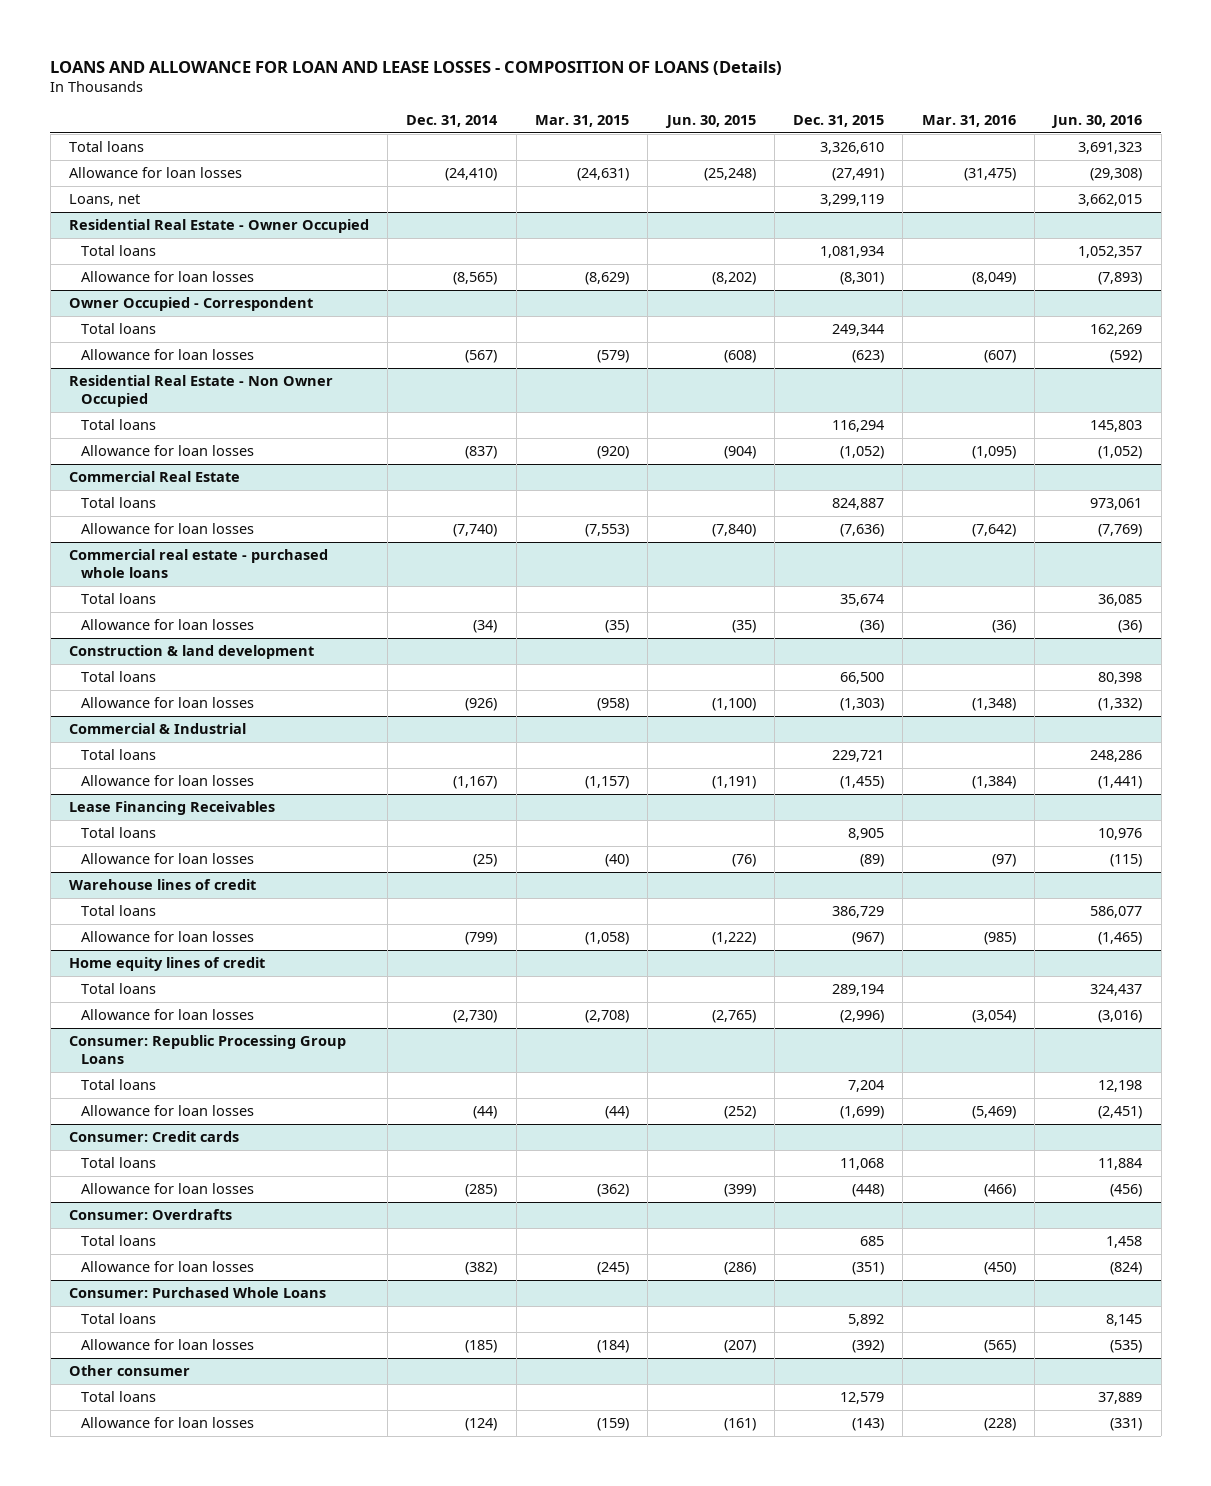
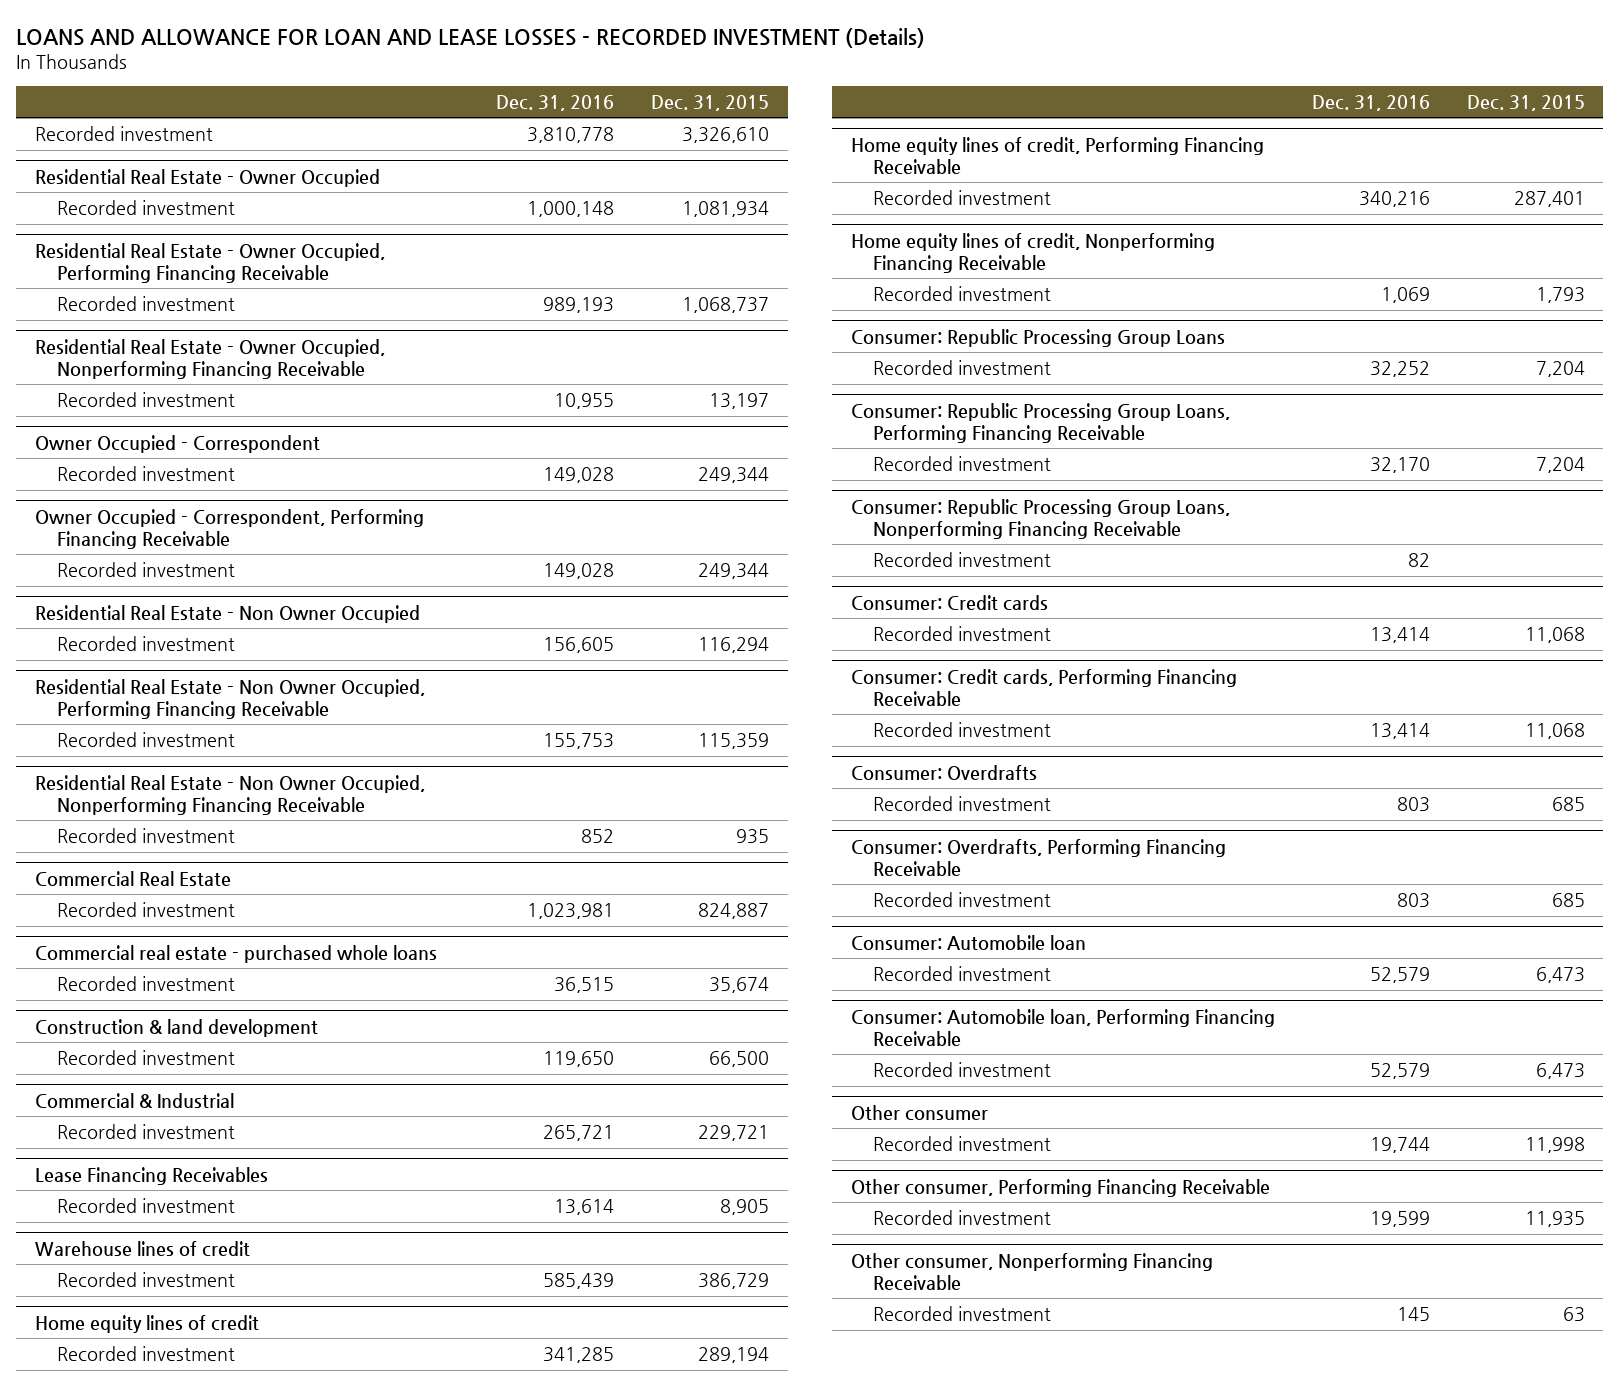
[50,60,783,75] LOANS AND ALLOWANCE FOR LOAN AND LEASE LOSSES - COMPOSITION OF LOANS (Details) -> [16,27,926,48] LOANS AND ALLOWANCE FOR LOAN AND LEASE LOSSES - RECORDED INVESTMENT (Details)
[406,115,499,128] Dec. 31, 2014 -> none
[535,115,630,128] Mar. 31, 2015 -> none
[664,115,756,129] Jun. 30, 2015 -> none
[921,115,1016,128] Mar. 31, 2016 -> none
[1051,115,1143,129] Jun. 30, 2016 -> none
none -> [495,94,614,111] Dec. 31, 2016
[68,167,242,179] Allowance for loan losses -> none
[68,194,140,207] Loans, net -> none
[68,141,144,153] Total loans -> [34,126,213,142] Recorded investment
[80,271,254,283] Allowance for loan losses -> none
[80,245,156,257] Total loans -> [56,200,235,216] Recorded investment
none -> [34,242,385,283] Residential Real Estate - Owner Occupied, Performing Financing Receivable
none -> [56,296,235,312] Recorded investment
none -> [34,338,385,379] Residential Real Estate - Owner Occupied, Nonperforming Financing Receivable
none -> [56,392,235,408] Recorded investment
[80,349,254,361] Allowance for loan losses -> none
[80,323,156,335] Total loans -> [56,466,235,482] Recorded investment
none -> [34,508,424,549] Owner Occupied - Correspondent, Performing Financing Receivable
none -> [56,562,235,578] Recorded investment
[80,445,254,457] Allowance for loan losses -> none
[80,419,156,431] Total loans -> [56,636,235,652] Recorded investment
none -> [34,678,425,719] Residential Real Estate - Non Owner Occupied, Performing Financing Receivable
none -> [56,732,235,748] Recorded investment
none -> [34,774,425,815] Residential Real Estate - Non Owner Occupied, Nonperforming Financing Receivable
none -> [56,828,235,844] Recorded investment
[80,523,254,535] Allowance for loan losses -> none
[80,497,156,509] Total loans -> [56,902,235,918] Recorded investment
[80,619,254,631] Allowance for loan losses -> none
[80,593,156,605] Total loans -> [56,976,235,992] Recorded investment
[80,697,254,709] Allowance for loan losses -> none
[80,671,156,683] Total loans -> [56,1050,235,1066] Recorded investment
[80,775,254,787] Allowance for loan losses -> none
[80,749,156,761] Total loans -> [56,1124,235,1140] Recorded investment
[80,853,254,865] Allowance for loan losses -> none
[80,827,156,839] Total loans -> [56,1198,235,1214] Recorded investment
[80,931,254,943] Allowance for loan losses -> none
[80,905,156,917] Total loans -> [56,1272,235,1288] Recorded investment
[80,1009,254,1021] Allowance for loan losses -> none
[80,983,156,995] Total loans -> [56,1346,235,1362] Recorded investment
none -> [850,136,1264,175] Home equity lines of credit, Performing Financing Receivable
none -> [872,190,1051,206] Recorded investment
none -> [850,232,1215,273] Home equity lines of credit, Nonperforming Financing Receivable
none -> [872,286,1051,302] Recorded investment
[80,1105,254,1117] Allowance for loan losses -> none
[80,1079,156,1091] Total loans -> [872,360,1051,376] Recorded investment
none -> [850,402,1230,443] Consumer: Republic Processing Group Loans, Performing Financing Receivable
none -> [872,456,1051,472] Recorded investment
none -> [850,498,1230,539] Consumer: Republic Processing Group Loans, Nonperforming Financing Receivable
none -> [872,552,1051,568] Recorded investment
[80,1183,254,1195] Allowance for loan losses -> none
[80,1157,156,1169] Total loans -> [872,626,1051,642] Recorded investment
none -> [850,668,1237,707] Consumer: Credit cards, Performing Financing Receivable
none -> [872,722,1051,738] Recorded investment
[80,1261,254,1273] Allowance for loan losses -> none
[68,1287,326,1299] Consumer: Purchased Whole Loans -> none
[80,1313,156,1325] Total loans -> none
[80,1339,254,1351] Allowance for loan losses -> none
[80,1235,156,1247] Total loans -> [872,796,1051,812] Recorded investment
none -> [850,838,1226,877] Consumer: Overdrafts, Performing Financing Receivable
none -> [872,892,1051,908] Recorded investment
none -> [850,934,1086,950] Consumer: Automobile loan
none -> [872,966,1051,982] Recorded investment
none -> [850,1008,1275,1047] Consumer: Automobile loan, Performing Financing Receivable
none -> [872,1062,1051,1078] Recorded investment
[80,1391,156,1403] Total loans -> none
[80,1417,254,1429] Allowance for loan losses -> none
none -> [872,1136,1051,1152] Recorded investment
none -> [850,1178,1270,1197] Other consumer, Performing Financing Receivable
none -> [872,1210,1051,1226] Recorded investment
none -> [850,1252,1213,1291] Other consumer, Nonperforming Financing Receivable
none -> [872,1306,1051,1322] Recorded investment

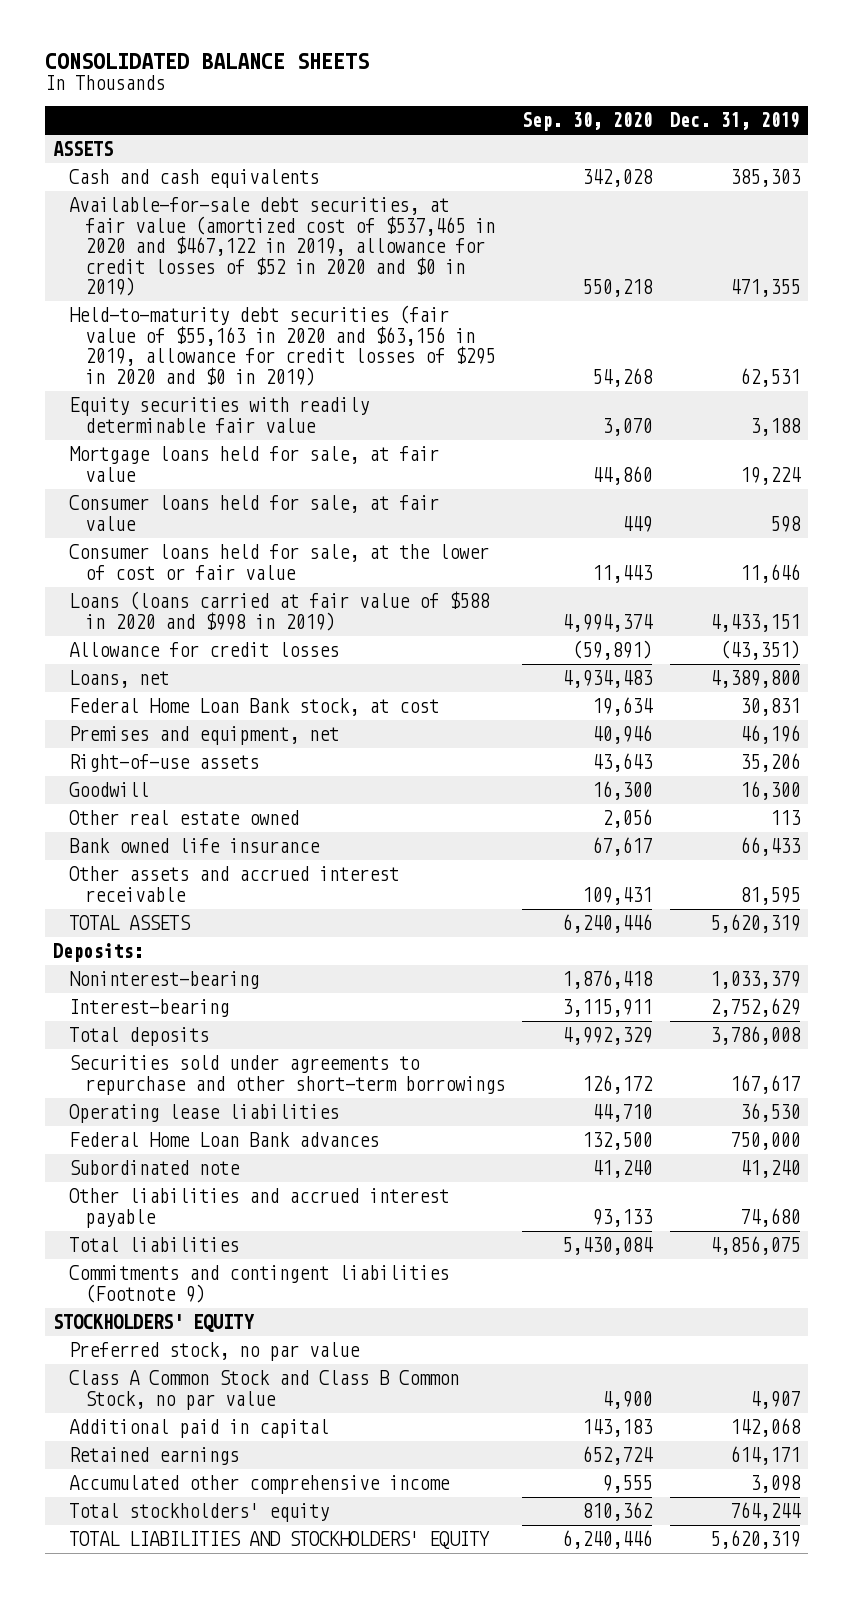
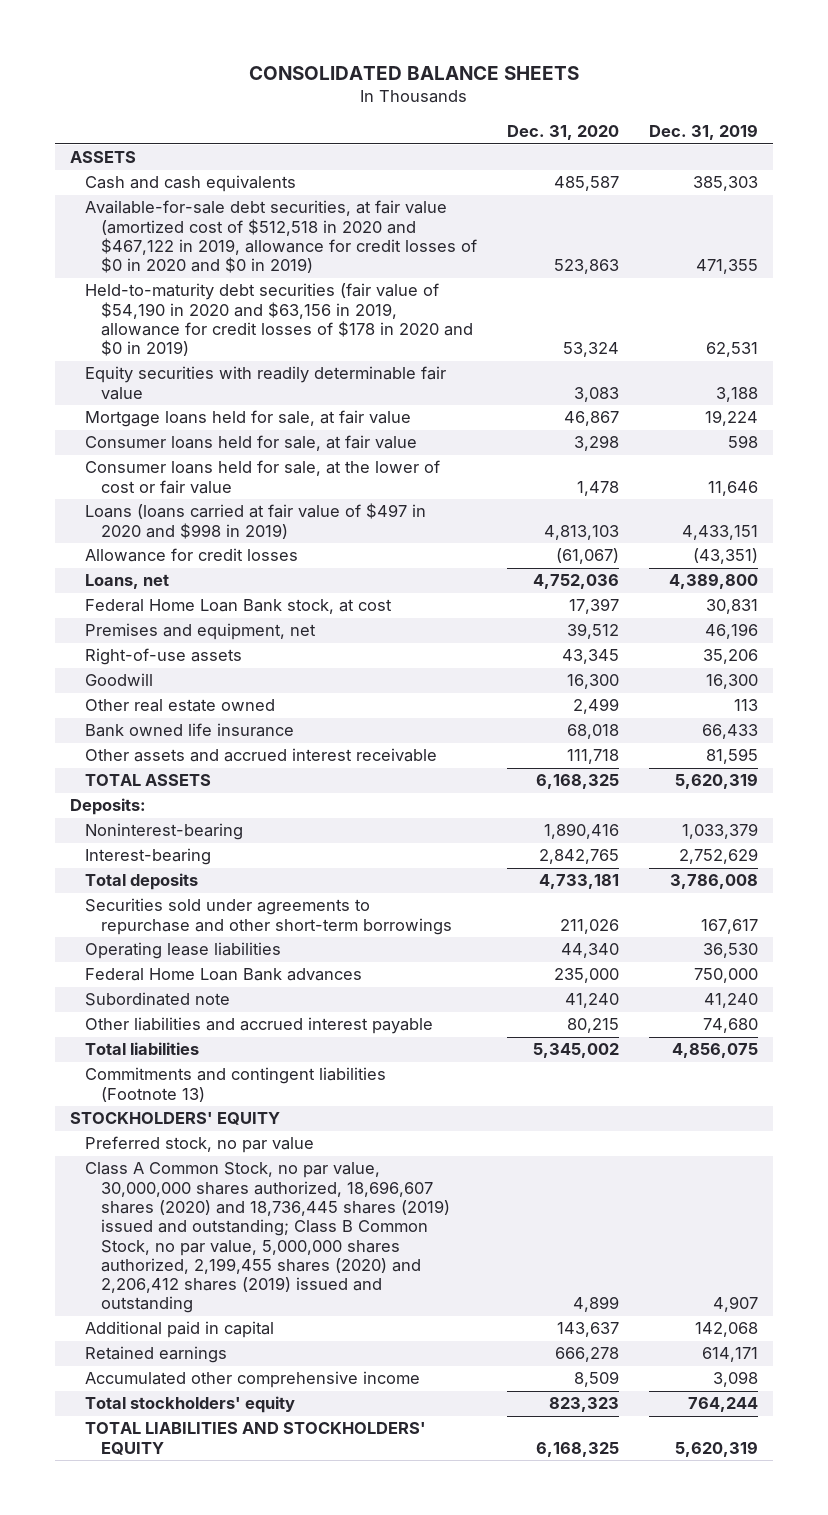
[522,112,653,132] Sep. 30, 2020 -> none
none -> [506,125,619,141] Dec. 31, 2020
[68,197,495,297] Available-for-sale debt securities, at fair value (amortized cost of $537,465 in 2020 and $467,122 in 2019, allowance for credit losses of $52 in 2020 and $0 in 2019) -> [85,200,477,274] Available-for-sale debt securities, at fair value (amortized cost of $512,518 in 2020 and $467,122 in 2019, allowance for credit losses of $0 in 2020 and $0 in 2019)
[68,305,495,386] Held-to-maturity debt securities (fair value of $55,163 in 2020 and $63,156 in 2019, allowance for credit losses of $295 in 2020 and $0 in 2019) -> [85,283,473,357] Held-to-maturity debt securities (fair value of $54,190 in 2020 and $63,156 in 2019, allowance for credit losses of $178 in 2020 and $0 in 2019)
[68,591,490,631] Loans (loans carried at fair value of $588 in 2020 and $998 in 2019) -> [85,503,427,539] Loans (loans carried at fair value of $497 in 2020 and $998 in 2019)
[68,1265,449,1303] Commitments and contingent liabilities (Footnote 9) -> [85,1067,387,1102] Commitments and contingent liabilities (Footnote 13)
[68,1370,459,1410] Class A Common Stock and Class B Common Stock, no par value -> [85,1162,450,1314] Class A Common Stock, no par value, 30,000,000 shares authorized, 18,696,607 shares (2020) and 18,736,445 shares (2019) issued and outstanding; Class B Common Stock, no par value, 5,000,000 shares authorized, 2,199,455 shares (2020) and 2,206,412 shares (2019) issued and outstanding

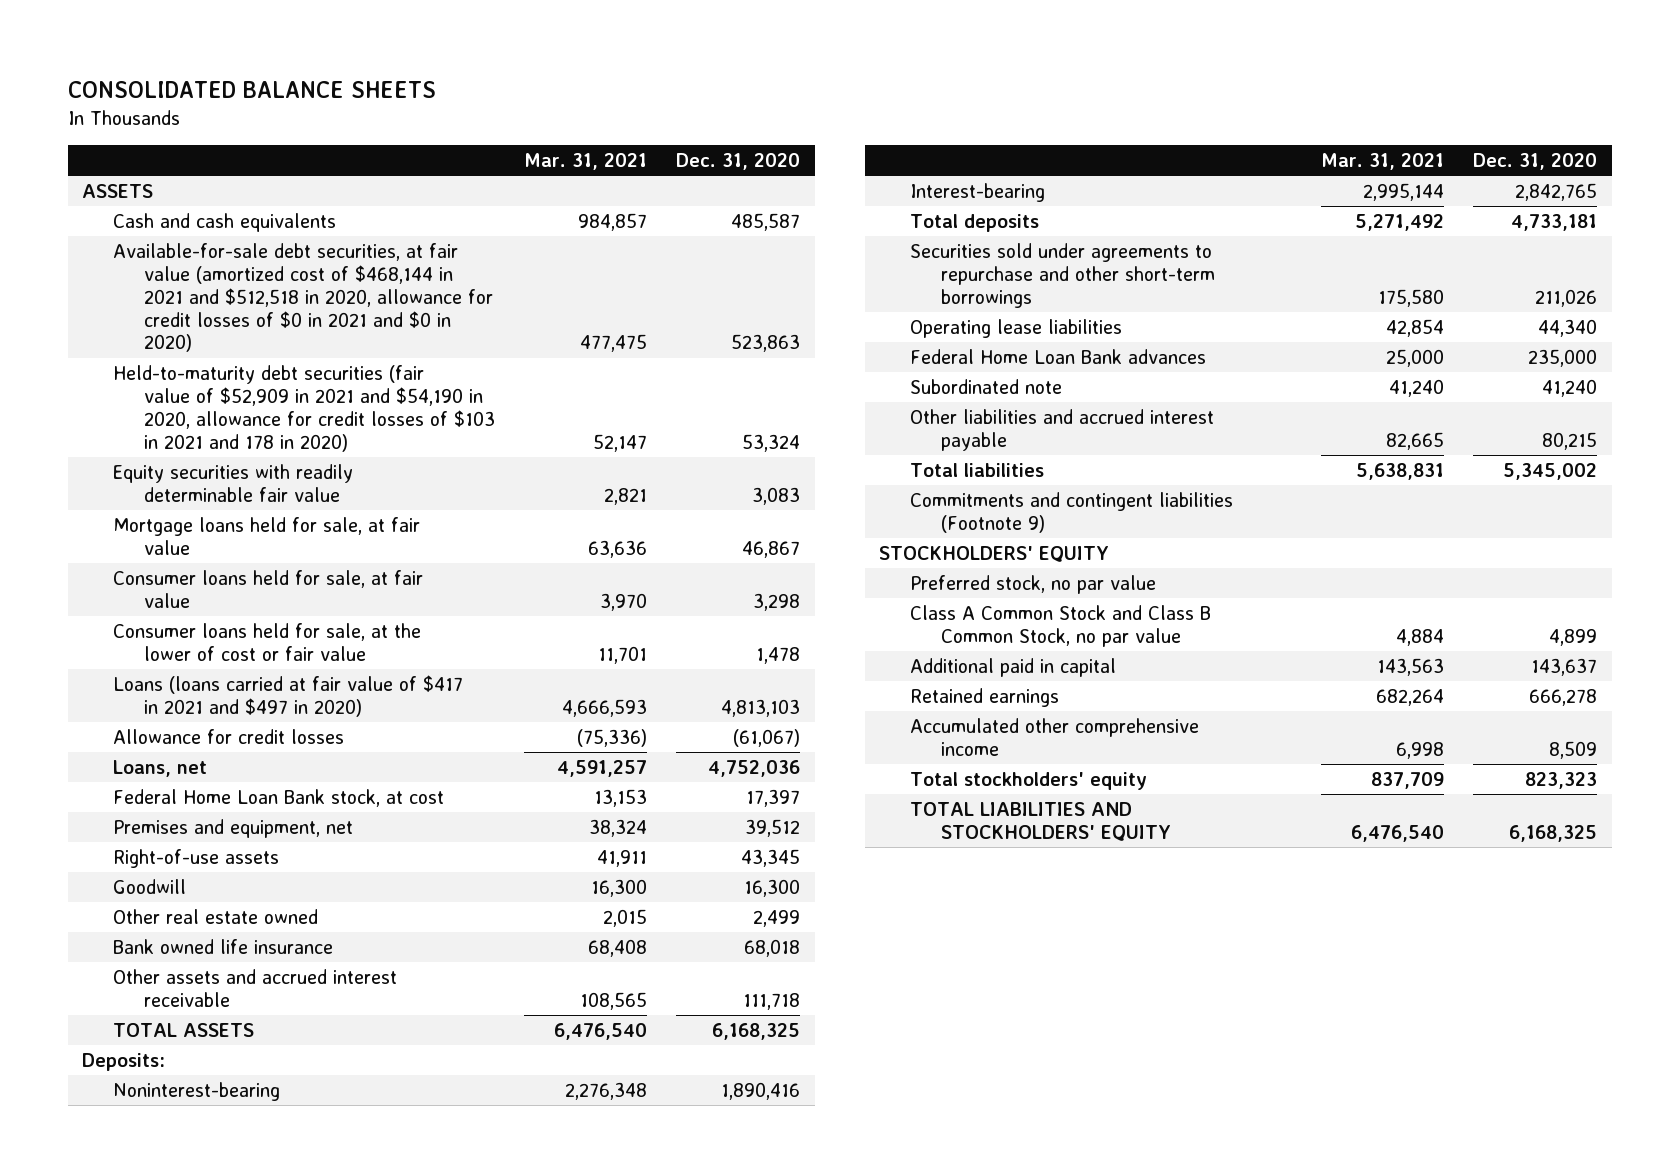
[648,124,758,141] Dec. 31, 2019 -> none
none -> [524,152,648,170] Mar. 31, 2021
[85,200,477,274] Available-for-sale debt securities, at fair value (amortized cost of $512,518 in 2020 and $467,122 in 2019, allowance for credit losses of $0 in 2020 and $0 in 2019) -> [113,242,494,353] Available-for-sale debt securities, at fair value (amortized cost of $468,144 in 2021 and $512,518 in 2020, allowance for credit losses of $0 in 2021 and $0 in 2020)
[85,283,473,357] Held-to-maturity debt securities (fair value of $54,190 in 2020 and $63,156 in 2019, allowance for credit losses of $178 in 2020 and $0 in 2019) -> [113,364,496,452] Held-to-maturity debt securities (fair value of $52,909 in 2021 and $54,190 in 2020, allowance for credit losses of $103 in 2021 and 178 in 2020)
[85,503,427,539] Loans (loans carried at fair value of $497 in 2020 and $998 in 2019) -> [113,674,464,717] Loans (loans carried at fair value of $417 in 2021 and $497 in 2020)
[85,1067,387,1102] Commitments and contingent liabilities (Footnote 13) -> [910,491,1234,533] Commitments and contingent liabilities (Footnote 9)
[85,1162,450,1314] Class A Common Stock, no par value, 30,000,000 shares authorized, 18,696,607 shares (2020) and 18,736,445 shares (2019) issued and outstanding; Class B Common Stock, no par value, 5,000,000 shares authorized, 2,199,455 shares (2020) and 2,206,412 shares (2019) issued and outstanding -> [910,604,1212,647] Class A Common Stock and Class B Common Stock, no par value

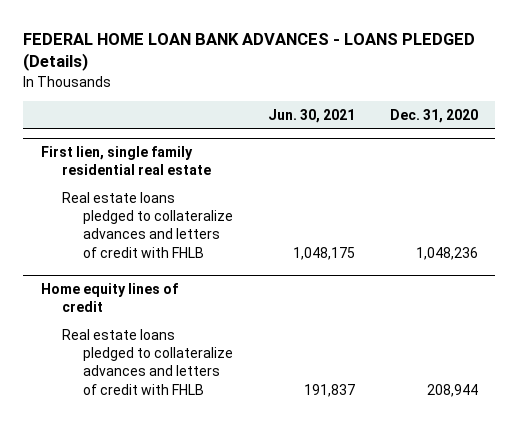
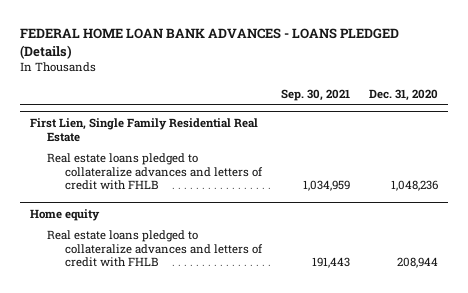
[267,108,355,123] Jun. 30, 2021 -> none
none -> [280,88,350,101] Sep. 30, 2021
[40,145,211,176] First lien, single family residential real estate -> [29,117,258,142] First Lien, Single Family Residential Real Estate
[40,282,178,313] Home equity lines of credit -> [29,208,100,221] Home equity

